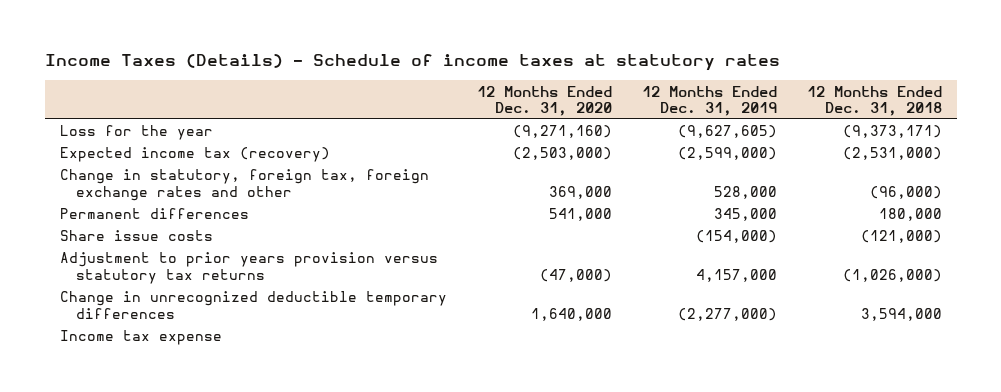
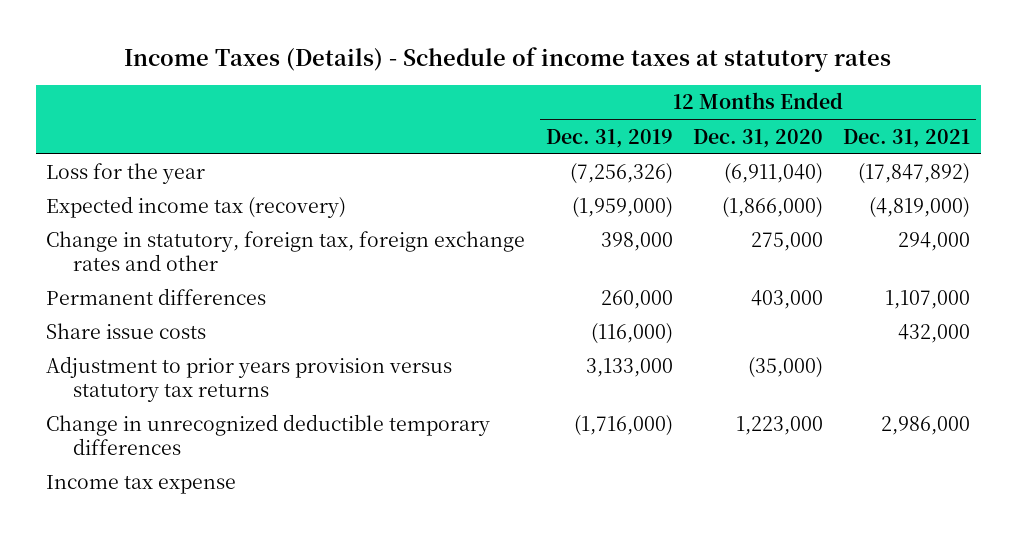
[806,85,942,117] 12 Months Ended Dec. 31, 2018 -> none
none -> [843,128,971,148] Dec. 31, 2021
[512,125,612,139] (9,271,160) -> [724,163,824,185] (6,911,040)
[677,125,777,139] (9,627,605) -> [569,163,673,185] (7,256,326)
[512,147,612,161] (2,503,000) -> [722,197,824,219] (1,866,000)
[677,147,777,161] (2,599,000) -> [571,197,673,219] (1,959,000)
[548,185,612,199] 369,000 -> [751,232,824,252] 275,000
[713,185,777,199] 528,000 -> [600,232,673,252] 398,000
[548,208,612,222] 541,000 -> [751,290,824,310] 403,000
[713,208,777,222] 345,000 -> [600,290,673,310] 260,000
[695,230,777,244] (154,000) -> [590,323,673,345] (116,000)
[539,268,612,282] (47,000) -> [748,357,824,379] (35,000)
[695,268,777,282] 4,157,000 -> [585,358,673,378] 3,133,000
[530,307,612,321] 1,640,000 -> [736,416,824,436] 1,223,000
[677,307,777,321] (2,277,000) -> [573,415,673,437] (1,716,000)

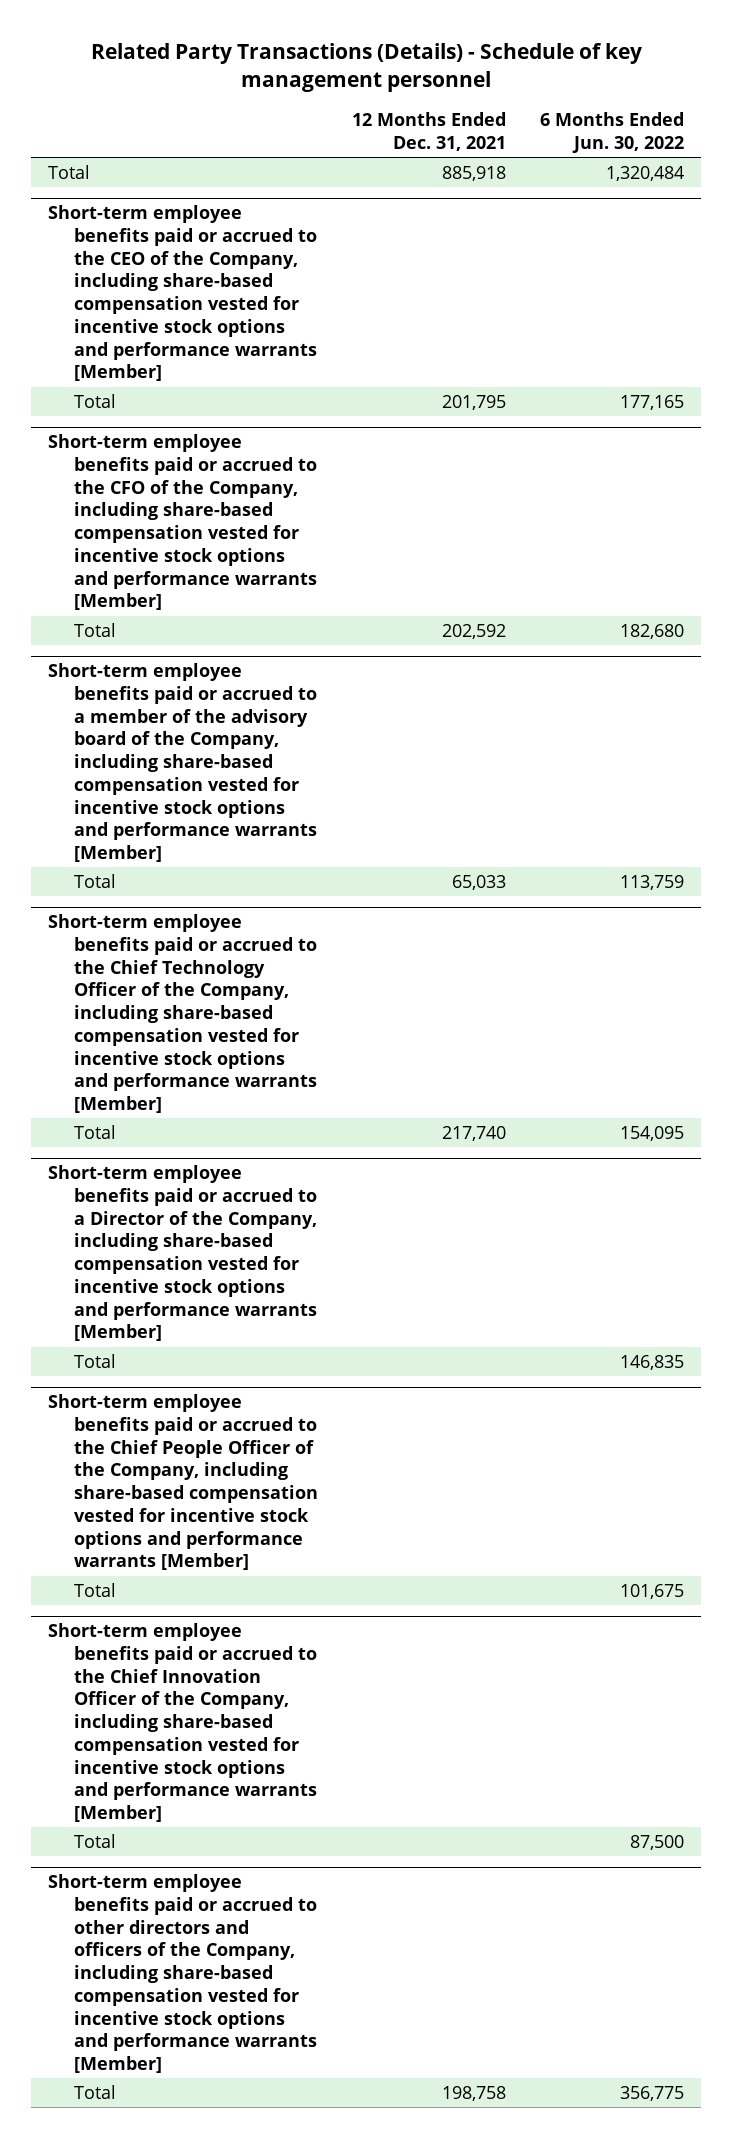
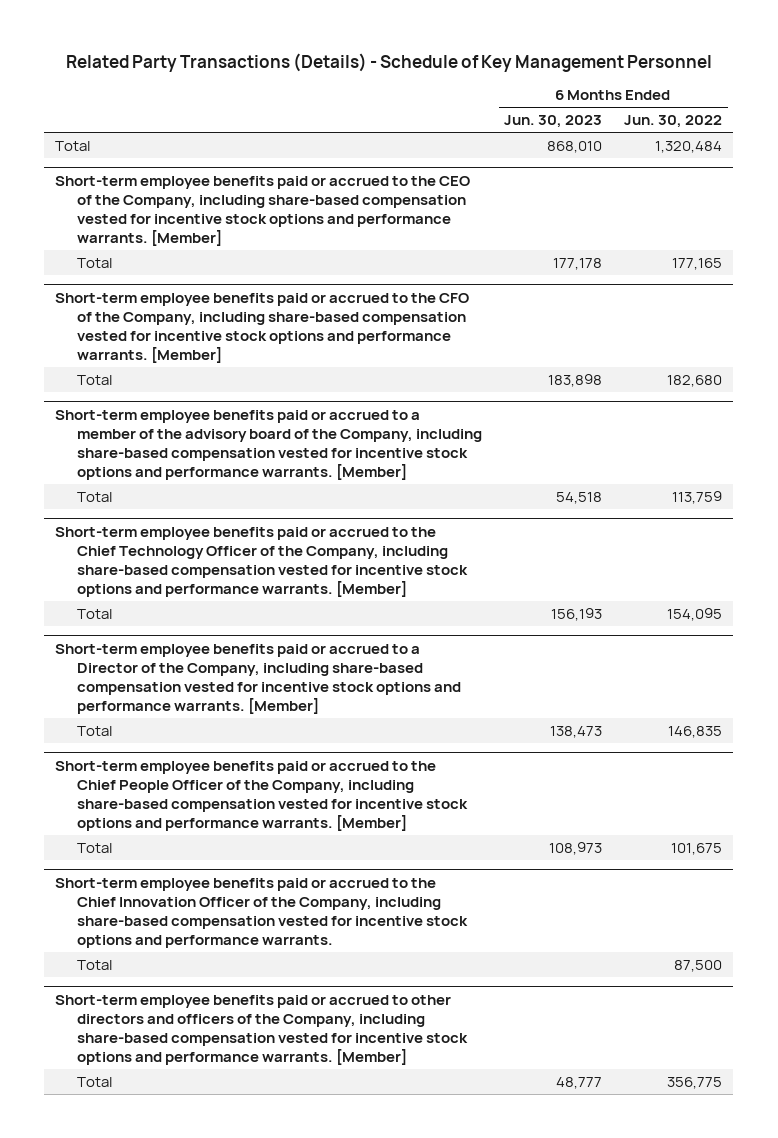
[91,43,643,93] Related Party Transactions (Details) - Schedule of key management personnel -> [65,52,712,72] Related Party Transactions (Details) - Schedule of Key Management Personnel
[351,112,506,152] 12 Months Ended Dec. 31, 2021 -> none
none -> [504,115,603,129] Jun. 30, 2023
[48,205,317,382] Short-term employee benefits paid or accrued to the CEO of the Company, including share-based compensation vested for incentive stock options and performance warrants [Member] -> [55,175,471,247] Short-term employee benefits paid or accrued to the CEO of the Company, including share-based compensation vested for incentive stock options and performance warrants. [Member]
[48,434,317,611] Short-term employee benefits paid or accrued to the CFO of the Company, including share-based compensation vested for incentive stock options and performance warrants [Member] -> [55,292,470,364] Short-term employee benefits paid or accrued to the CFO of the Company, including share-based compensation vested for incentive stock options and performance warrants. [Member]
[48,663,317,863] Short-term employee benefits paid or accrued to a member of the advisory board of the Company, including share-based compensation vested for incentive stock options and performance warrants [Member] -> [55,409,483,481] Short-term employee benefits paid or accrued to a member of the advisory board of the Company, including share-based compensation vested for incentive stock options and performance warrants. [Member]
[48,914,317,1114] Short-term employee benefits paid or accrued to the Chief Technology Officer of the Company, including share-based compensation vested for incentive stock options and performance warrants [Member] -> [55,526,469,598] Short-term employee benefits paid or accrued to the Chief Technology Officer of the Company, including share-based compensation vested for incentive stock options and performance warrants. [Member]
[48,1165,317,1342] Short-term employee benefits paid or accrued to a Director of the Company, including share-based compensation vested for incentive stock options and performance warrants [Member] -> [55,643,462,715] Short-term employee benefits paid or accrued to a Director of the Company, including share-based compensation vested for incentive stock options and performance warrants. [Member]
[48,1394,318,1571] Short-term employee benefits paid or accrued to the Chief People Officer of the Company, including share-based compensation vested for incentive stock options and performance warrants [Member] -> [55,760,469,832] Short-term employee benefits paid or accrued to the Chief People Officer of the Company, including share-based compensation vested for incentive stock options and performance warrants. [Member]
[48,1623,317,1823] Short-term employee benefits paid or accrued to the Chief Innovation Officer of the Company, including share-based compensation vested for incentive stock options and performance warrants [Member] -> [55,877,469,949] Short-term employee benefits paid or accrued to the Chief Innovation Officer of the Company, including share-based compensation vested for incentive stock options and performance warrants.
[48,1874,317,2074] Short-term employee benefits paid or accrued to other directors and officers of the Company, including share-based compensation vested for incentive stock options and performance warrants [Member] -> [55,994,469,1066] Short-term employee benefits paid or accrued to other directors and officers of the Company, including share-based compensation vested for incentive stock options and performance warrants. [Member]

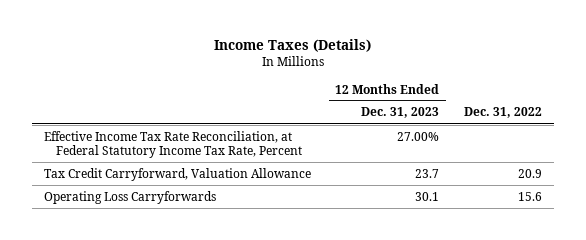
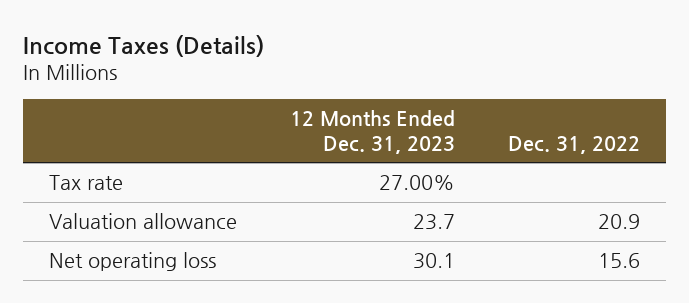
[43,130,303,158] Effective Income Tax Rate Reconciliation, at Federal Statutory Income Tax Rate, Percent -> [49,175,124,191] Tax rate
[43,167,311,181] Tax Credit Carryforward, Valuation Allowance -> [49,213,238,230] Valuation allowance
[43,190,216,204] Operating Loss Carryforwards -> [49,252,217,272] Net operating loss

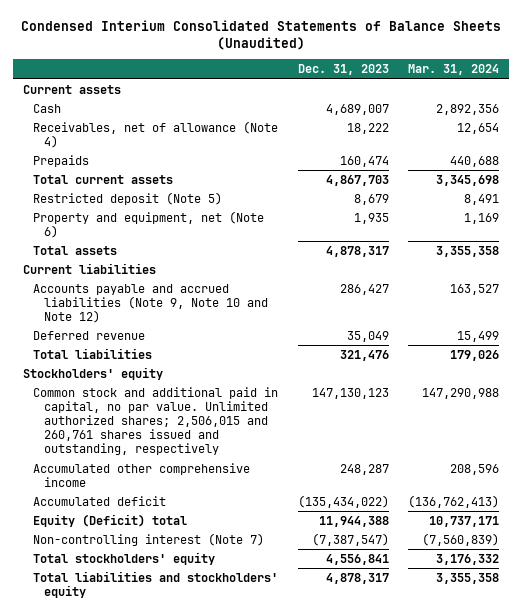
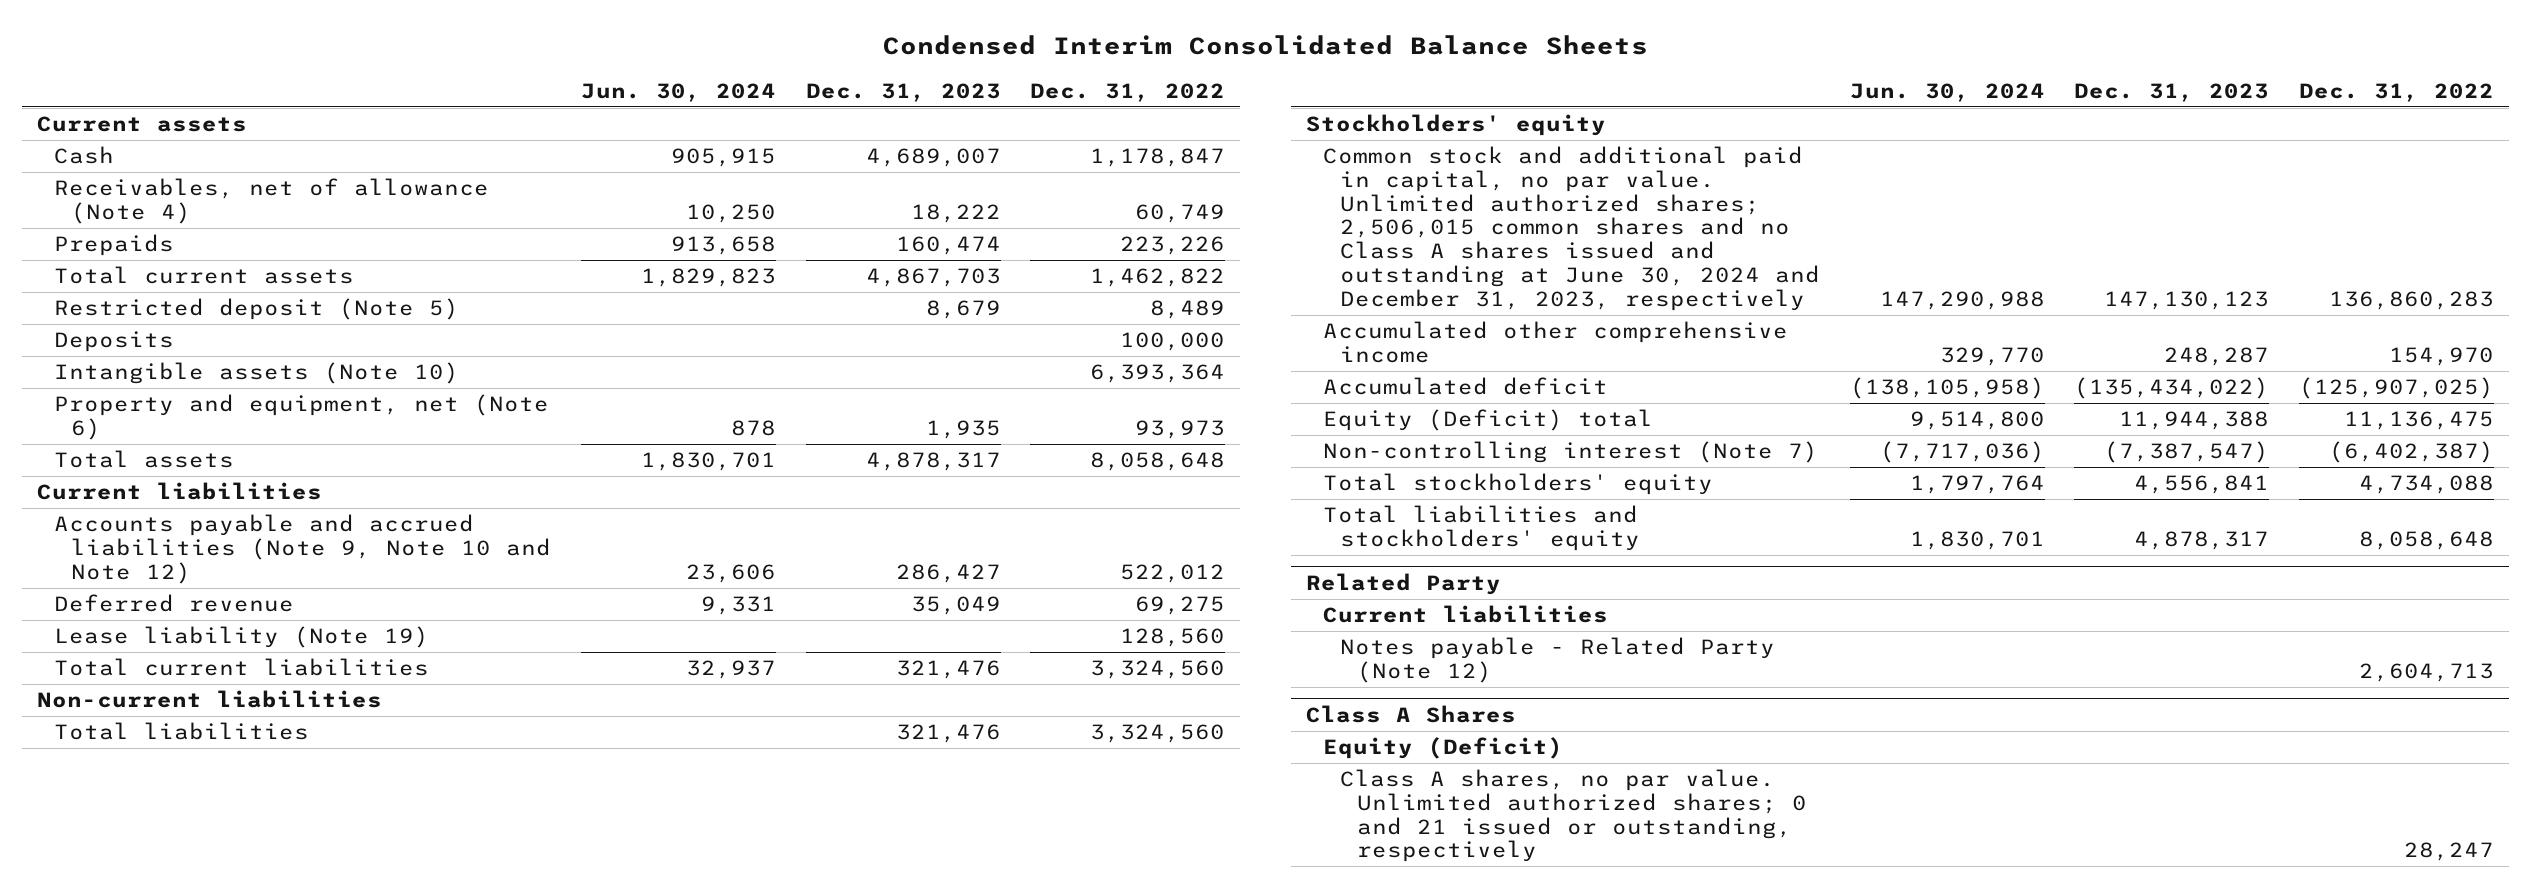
[20,19,501,51] Condensed Interium Consolidated Statements of Balance Sheets (Unaudited) -> [882,35,1648,56] Condensed Interim Consolidated Balance Sheets
[407,64,499,76] Mar. 31, 2024 -> none
none -> [581,82,777,102] Jun. 30, 2024
none -> [1030,82,1226,102] Dec. 31, 2022
none -> [54,331,175,353] Deposits
none -> [54,362,460,385] Intangible assets (Note 10)
none -> [54,626,430,649] Lease liability (Note 19)
none -> [54,658,430,677] Total current liabilities
none -> [37,690,383,709] Non-current liabilities
[33,386,279,456] Common stock and additional paid in capital, no par value. Unlimited authorized shares; 2,506,015 and 260,761 shares issued and outstanding, respectively -> [1322,146,1821,311] Common stock and additional paid in capital, no par value. Unlimited authorized shares; 2,506,015 common shares and no Class A shares issued and outstanding at June 30, 2024 and December 31, 2023, respectively
none -> [1305,573,1501,596] Related Party
none -> [1322,605,1608,624] Current liabilities
none -> [1340,637,1776,683] Notes payable - Related Party (Note 12)
none -> [1305,705,1516,724] Class A Shares
none -> [1322,737,1563,760] Equity (Deficit)
none -> [1340,769,1808,863] Class A shares, no par value. Unlimited authorized shares; 0 and 21 issued or outstanding, respectively

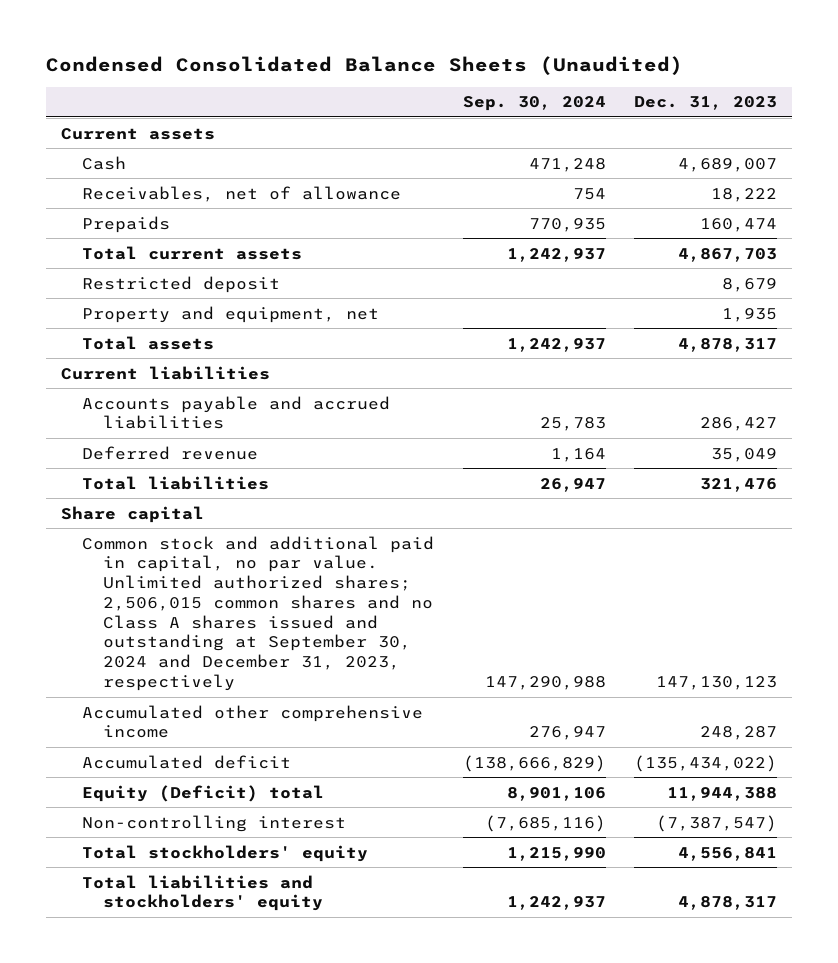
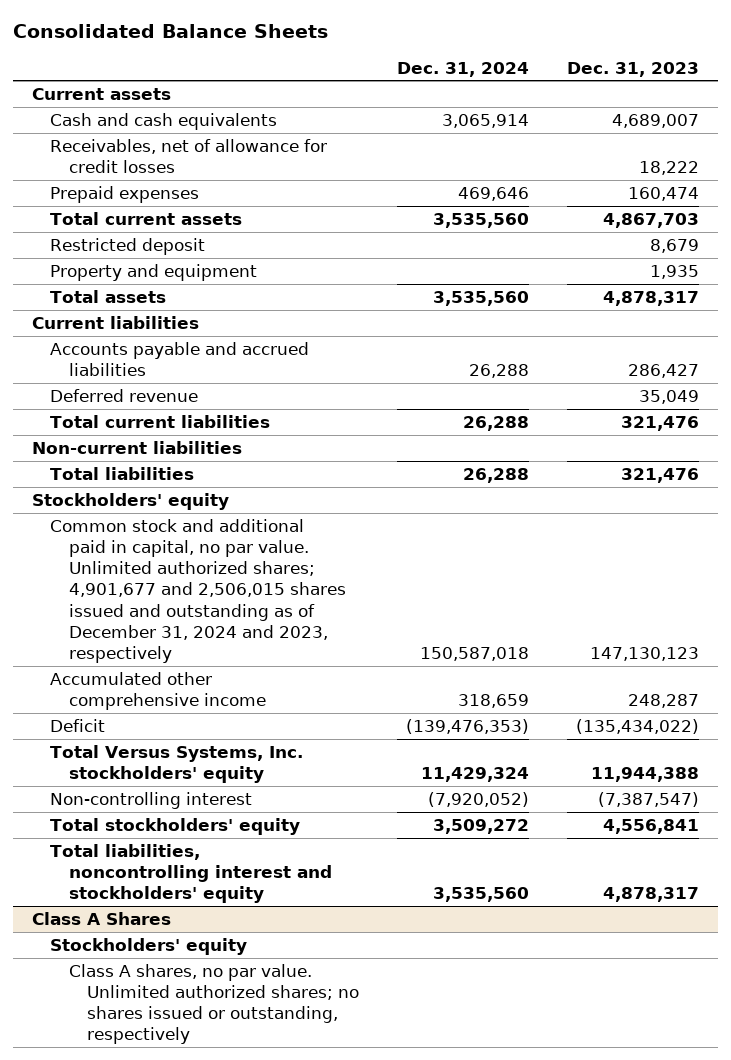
[46,55,684,75] Condensed Consolidated Balance Sheets (Unaudited) -> [13,24,329,39] Consolidated Balance Sheets
[462,96,606,112] Sep. 30, 2024 -> none
none -> [396,61,529,77] Dec. 31, 2024
[82,155,127,170] Cash -> [50,112,278,130] Cash and cash equivalents
[82,185,402,202] Receivables, net of allowance -> [50,138,328,173] Receivables, net of allowance for credit losses
[82,215,171,233] Prepaids -> [50,185,200,203] Prepaid expenses
[82,305,380,323] Property and equipment, net -> [50,263,258,281] Property and equipment
none -> [50,414,271,428] Total current liabilities
none -> [32,440,243,454] Non-current liabilities
[60,505,204,523] Share capital -> none
none -> [32,492,230,510] Stockholders' equity
[82,535,435,692] Common stock and additional paid in capital, no par value. Unlimited authorized shares; 2,506,015 common shares and no Class A shares issued and outstanding at September 30, 2024 and December 31, 2023, respectively -> [50,518,346,663] Common stock and additional paid in capital, no par value. Unlimited authorized shares; 4,901,677 and 2,506,015 shares issued and outstanding as of December 31, 2024 and 2023, respectively
[82,754,292,769] Accumulated deficit -> [50,718,106,732] Deficit
[82,784,325,802] Equity (Deficit) total -> [50,744,304,783] Total Versus Systems, Inc. stockholders' equity
[82,874,324,912] Total liabilities and stockholders' equity -> [50,843,332,904] Total liabilities, noncontrolling interest and stockholders' equity
none -> [32,911,172,925] Class A Shares
none -> [50,937,248,955] Stockholders' equity
none -> [68,963,359,1045] Class A shares, no par value. Unlimited authorized shares; no shares issued or outstanding, respectively

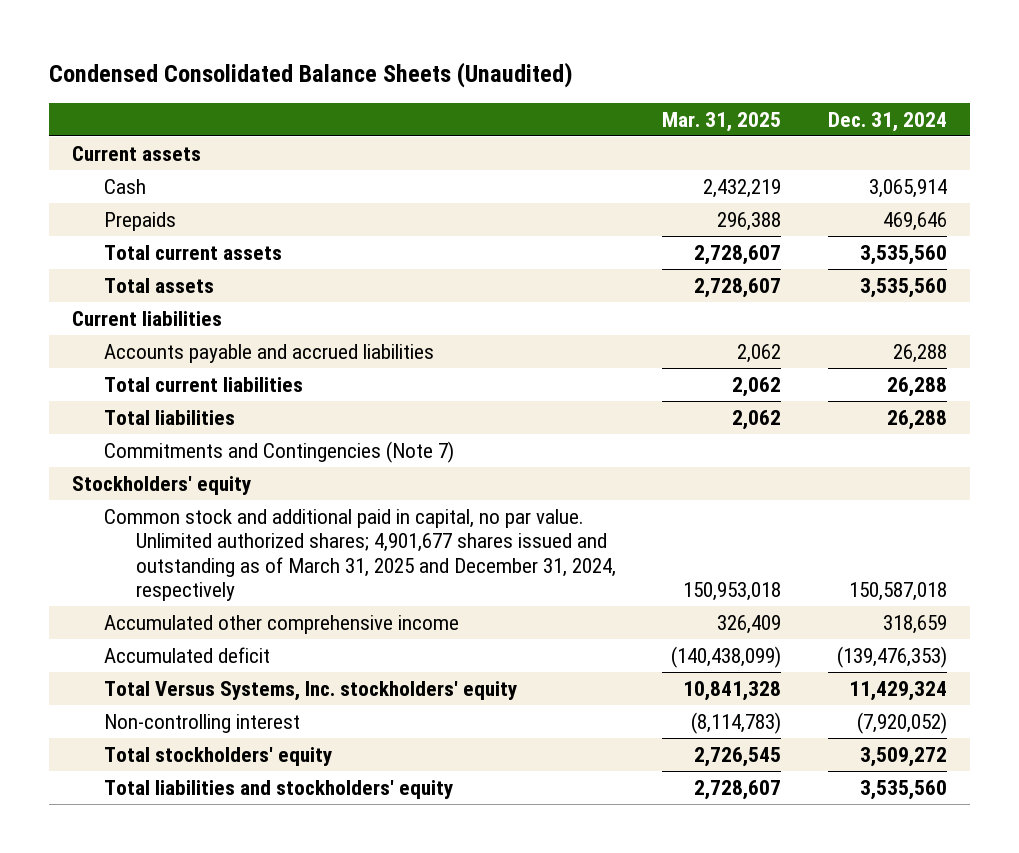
[13,24,329,39] Consolidated Balance Sheets -> [49,61,574,88] Condensed Consolidated Balance Sheets (Unaudited)
[566,61,699,77] Dec. 31, 2023 -> none
none -> [662,111,782,132] Mar. 31, 2025
[50,138,328,173] Receivables, net of allowance for credit losses -> none
[50,112,278,130] Cash and cash equivalents -> [104,179,147,195] Cash
[50,185,200,203] Prepaid expenses -> [104,212,177,232] Prepaids
[50,237,206,255] Restricted deposit -> none
[50,263,258,281] Property and equipment -> none
[50,388,199,402] Deferred revenue -> none
[32,440,243,454] Non-current liabilities -> none
none -> [104,441,455,464] Commitments and Contingencies (Note 7)
[50,518,346,663] Common stock and additional paid in capital, no par value. Unlimited authorized shares; 4,901,677 and 2,506,015 shares issued and outstanding as of December 31, 2024 and 2023, respectively -> [104,509,617,601] Common stock and additional paid in capital, no par value. Unlimited authorized shares; 4,901,677 shares issued and outstanding as of March 31, 2025 and December 31, 2024, respectively
[50,718,106,732] Deficit -> [104,647,271,664] Accumulated deficit
[32,911,172,925] Class A Shares -> none
[50,937,248,955] Stockholders' equity -> none
[68,963,359,1045] Class A shares, no par value. Unlimited authorized shares; no shares issued or outstanding, respectively -> none
[50,843,332,904] Total liabilities, noncontrolling interest and stockholders' equity -> [104,780,454,800] Total liabilities and stockholders' equity

